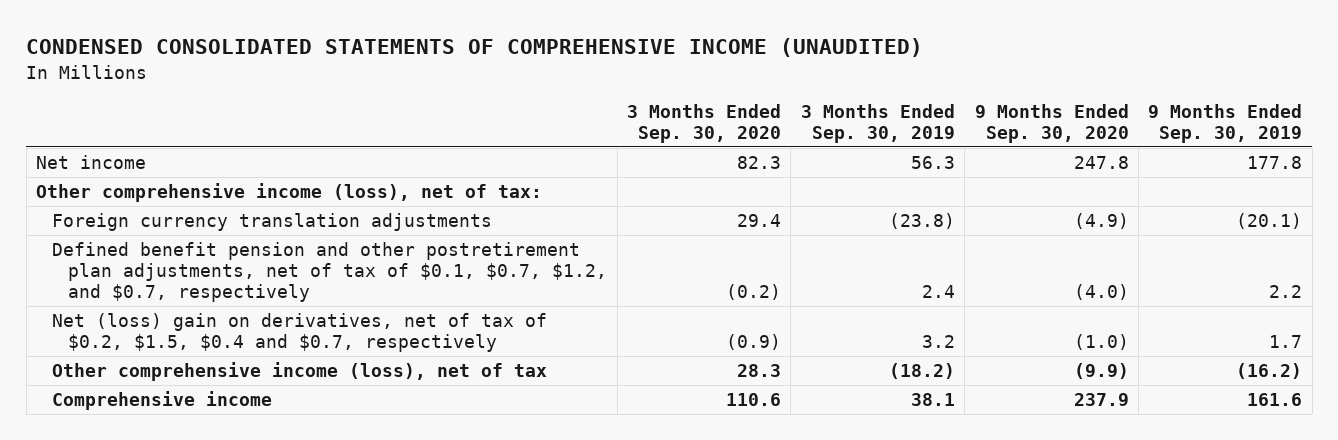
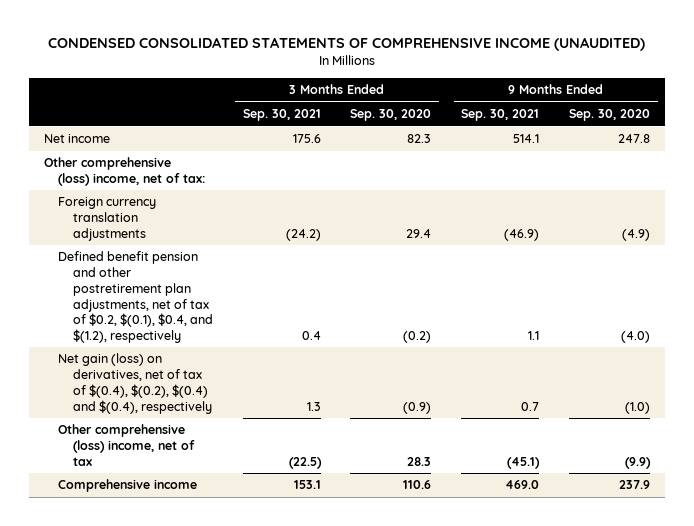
[800,103,955,143] 3 Months Ended Sep. 30, 2019 -> none
[1148,103,1303,143] 9 Months Ended Sep. 30, 2019 -> none
none -> [242,109,321,122] Sep. 30, 2021
none -> [461,109,540,122] Sep. 30, 2021
[36,183,543,203] Other comprehensive income (loss), net of tax: -> [43,157,206,187] Other comprehensive (loss) income, net of tax:
[52,242,608,303] Defined benefit pension and other postretirement plan adjustments, net of tax of $0.1, $0.7, $1.2, and $0.7, respectively -> [58,251,213,344] Defined benefit pension and other postretirement plan adjustments, net of tax of $0.2, $(0.1), $0.4, and $(1.2), respectively
[52,313,548,353] Net (loss) gain on derivatives, net of tax of $0.2, $1.5, $0.4 and $0.7, respectively -> [58,353,212,414] Net gain (loss) on derivatives, net of tax of $(0.4), $(0.2), $(0.4) and $(0.4), respectively
[52,362,548,382] Other comprehensive income (loss), net of tax -> [58,424,195,466] Other comprehensive (loss) income, net of tax

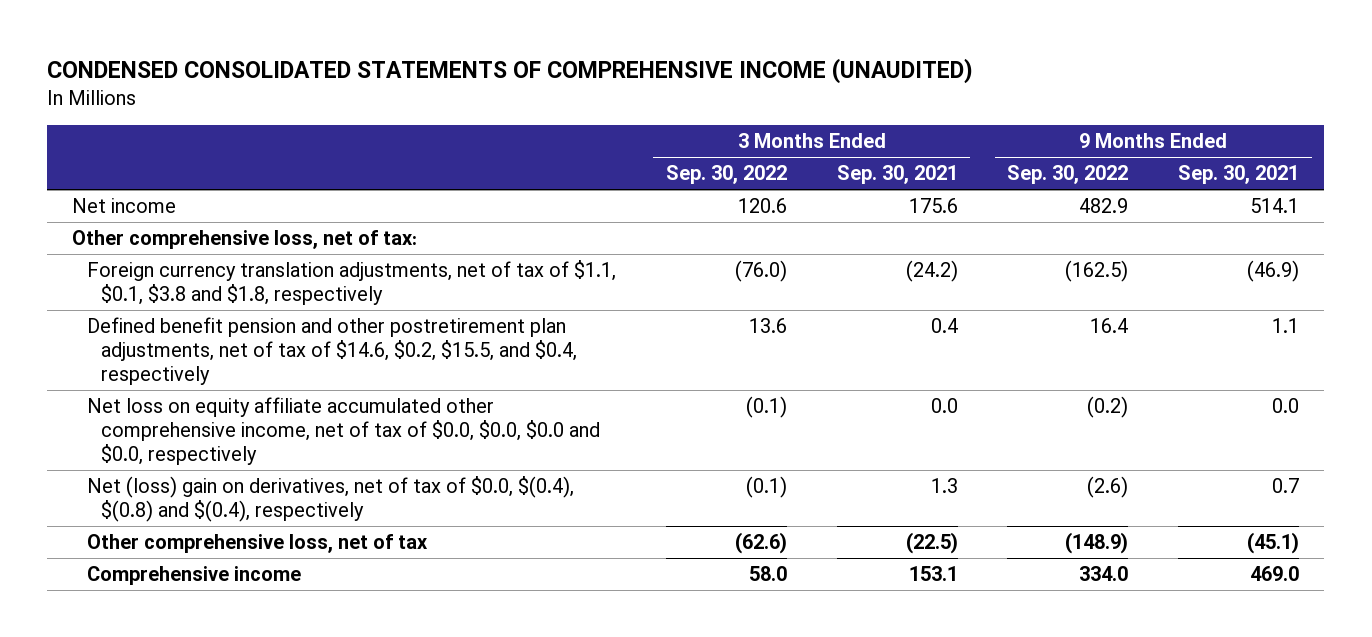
[350,109,432,122] Sep. 30, 2020 -> none
[569,109,651,122] Sep. 30, 2020 -> none
none -> [665,165,787,185] Sep. 30, 2022
none -> [1007,165,1129,185] Sep. 30, 2022
[43,157,206,187] Other comprehensive (loss) income, net of tax: -> [72,230,418,250] Other comprehensive loss, net of tax:
[58,197,157,241] Foreign currency translation adjustments -> [86,260,616,305] Foreign currency translation adjustments, net of tax of $1.1, $0.1, $3.8 and $1.8, respectively
[58,251,213,344] Defined benefit pension and other postretirement plan adjustments, net of tax of $0.2, $(0.1), $0.4, and $(1.2), respectively -> [86,317,578,385] Defined benefit pension and other postretirement plan adjustments, net of tax of $14.6, $0.2, $15.5, and $0.4, respectively
none -> [86,397,601,465] Net loss on equity affiliate accumulated other comprehensive income, net of tax of $0.0, $0.0, $0.0 and $0.0, respectively
[58,353,212,414] Net gain (loss) on derivatives, net of tax of $(0.4), $(0.2), $(0.4) and $(0.4), respectively -> [86,476,574,522] Net (loss) gain on derivatives, net of tax of $0.0, $(0.4), $(0.8) and $(0.4), respectively
[58,424,195,466] Other comprehensive (loss) income, net of tax -> [86,534,428,554] Other comprehensive loss, net of tax

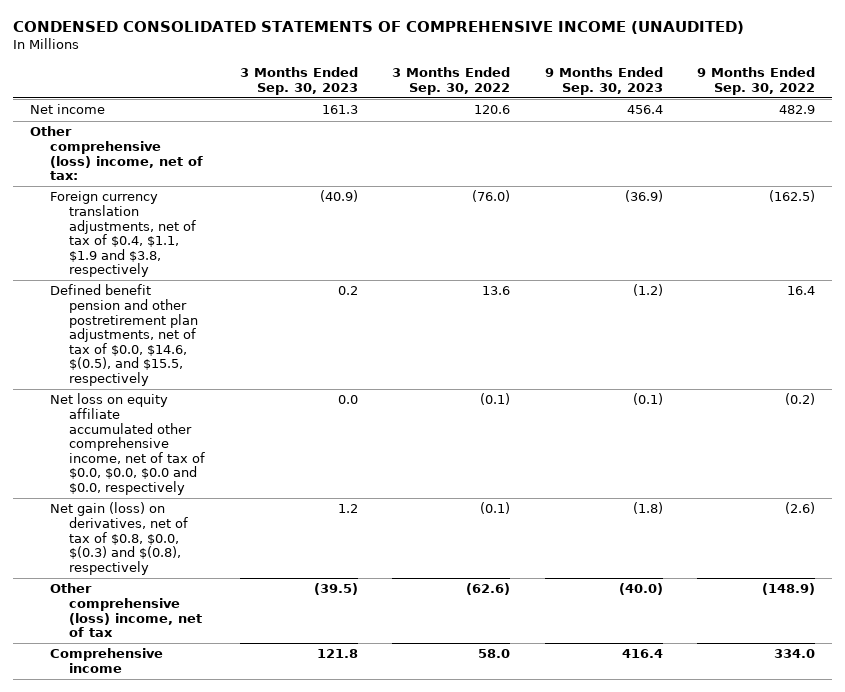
[836,165,958,185] Sep. 30, 2021 -> none
[1178,165,1300,185] Sep. 30, 2021 -> none
none -> [239,67,358,95] 3 Months Ended Sep. 30, 2023
none -> [544,67,663,95] 9 Months Ended Sep. 30, 2023
[72,230,418,250] Other comprehensive loss, net of tax: -> [30,126,203,181] Other comprehensive (loss) income, net of tax:
[86,260,616,305] Foreign currency translation adjustments, net of tax of $1.1, $0.1, $3.8 and $1.8, respectively -> [49,191,197,278] Foreign currency translation adjustments, net of tax of $0.4, $1.1, $1.9 and $3.8, respectively
[86,317,578,385] Defined benefit pension and other postretirement plan adjustments, net of tax of $14.6, $0.2, $15.5, and $0.4, respectively -> [49,284,199,386] Defined benefit pension and other postretirement plan adjustments, net of tax of $0.0, $14.6, $(0.5), and $15.5, respectively
[86,476,574,522] Net (loss) gain on derivatives, net of tax of $0.0, $(0.4), $(0.8) and $(0.4), respectively -> [49,502,189,575] Net gain (loss) on derivatives, net of tax of $0.8, $0.0, $(0.3) and $(0.8), respectively
[86,534,428,554] Other comprehensive loss, net of tax -> [49,583,203,638] Other comprehensive (loss) income, net of tax

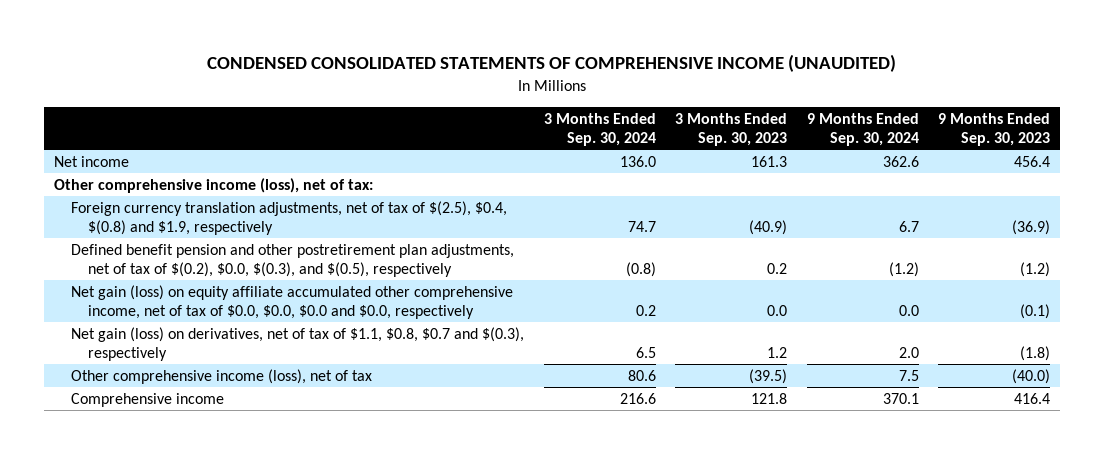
[392,67,511,95] 3 Months Ended Sep. 30, 2022 -> none
[697,67,816,95] 9 Months Ended Sep. 30, 2022 -> none
none -> [543,112,656,146] 3 Months Ended Sep. 30, 2024
none -> [806,112,919,146] 9 Months Ended Sep. 30, 2024
[30,126,203,181] Other comprehensive (loss) income, net of tax: -> [54,177,374,193] Other comprehensive income (loss), net of tax:
[49,191,197,278] Foreign currency translation adjustments, net of tax of $0.4, $1.1, $1.9 and $3.8, respectively -> [70,200,507,236] Foreign currency translation adjustments, net of tax of $(2.5), $0.4, $(0.8) and $1.9, respectively
[49,284,199,386] Defined benefit pension and other postretirement plan adjustments, net of tax of $0.0, $14.6, $(0.5), and $15.5, respectively -> [70,243,514,278] Defined benefit pension and other postretirement plan adjustments, net of tax of $(0.2), $0.0, $(0.3), and $(0.5), respectively
[49,393,206,495] Net loss on equity affiliate accumulated other comprehensive income, net of tax of $0.0, $0.0, $0.0 and $0.0, respectively -> [70,284,513,320] Net gain (loss) on equity affiliate accumulated other comprehensive income, net of tax of $0.0, $0.0, $0.0 and $0.0, respectively
[49,502,189,575] Net gain (loss) on derivatives, net of tax of $0.8, $0.0, $(0.3) and $(0.8), respectively -> [70,326,524,362] Net gain (loss) on derivatives, net of tax of $1.1, $0.8, $0.7 and $(0.3), respectively
[49,583,203,638] Other comprehensive (loss) income, net of tax -> [70,368,372,384] Other comprehensive income (loss), net of tax

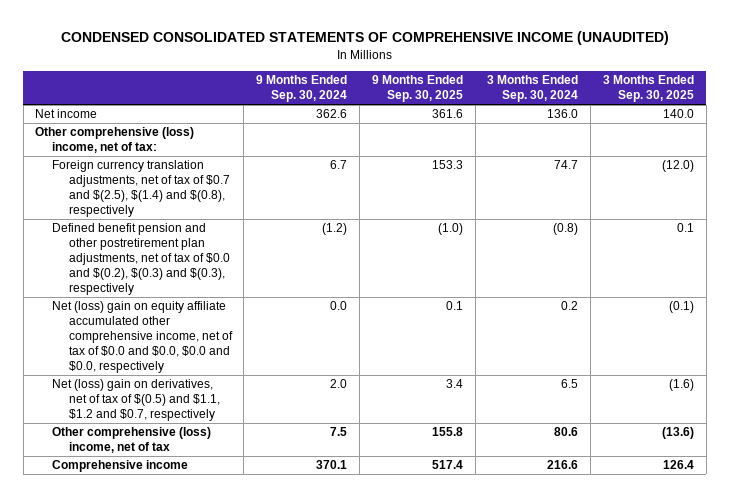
[675,112,788,146] 3 Months Ended Sep. 30, 2023 -> none
[938,112,1051,146] 9 Months Ended Sep. 30, 2023 -> none
none -> [371,75,463,103] 9 Months Ended Sep. 30, 2025
none -> [602,75,694,103] 3 Months Ended Sep. 30, 2025
[54,177,374,193] Other comprehensive income (loss), net of tax: -> [35,127,195,154] Other comprehensive (loss) income, net of tax:
[70,200,507,236] Foreign currency translation adjustments, net of tax of $(2.5), $0.4, $(0.8) and $1.9, respectively -> [51,160,230,218] Foreign currency translation adjustments, net of tax of $0.7 and $(2.5), $(1.4) and $(0.8), respectively
[70,243,514,278] Defined benefit pension and other postretirement plan adjustments, net of tax of $(0.2), $0.0, $(0.3), and $(0.5), respectively -> [51,223,230,296] Defined benefit pension and other postretirement plan adjustments, net of tax of $0.0 and $(0.2), $(0.3) and $(0.3), respectively
[70,284,513,320] Net gain (loss) on equity affiliate accumulated other comprehensive income, net of tax of $0.0, $0.0, $0.0 and $0.0, respectively -> [51,301,233,374] Net (loss) gain on equity affiliate accumulated other comprehensive income, net of tax of $0.0 and $0.0, $0.0 and $0.0, respectively
[70,326,524,362] Net gain (loss) on derivatives, net of tax of $1.1, $0.8, $0.7 and $(0.3), respectively -> [51,379,220,422] Net (loss) gain on derivatives, net of tax of $(0.5) and $1.1, $1.2 and $0.7, respectively
[70,368,372,384] Other comprehensive income (loss), net of tax -> [51,427,211,454] Other comprehensive (loss) income, net of tax

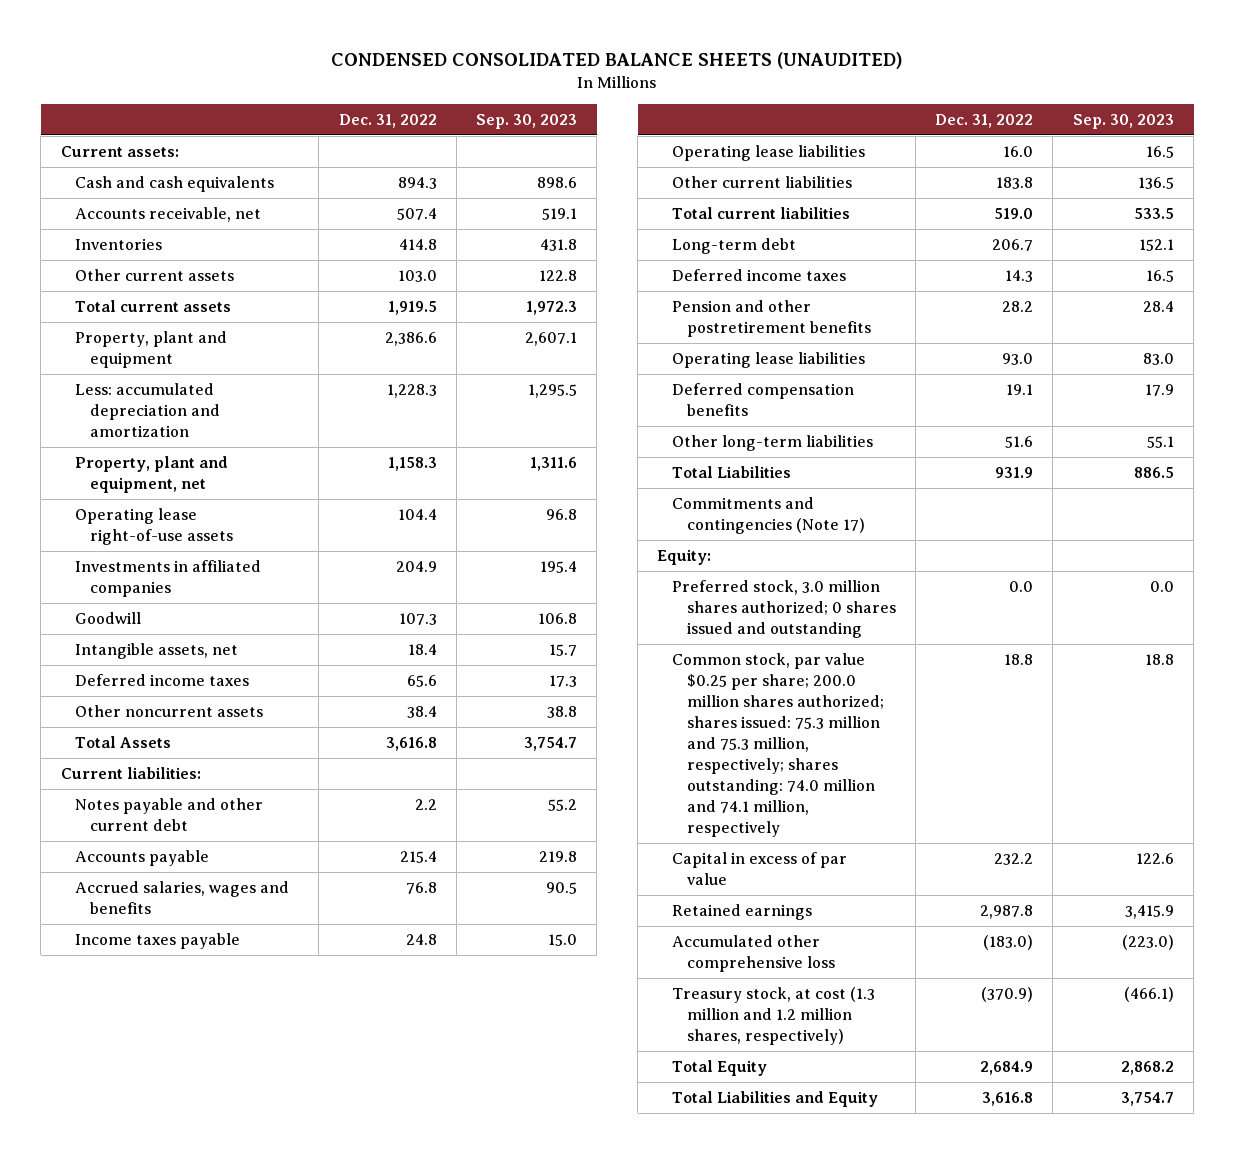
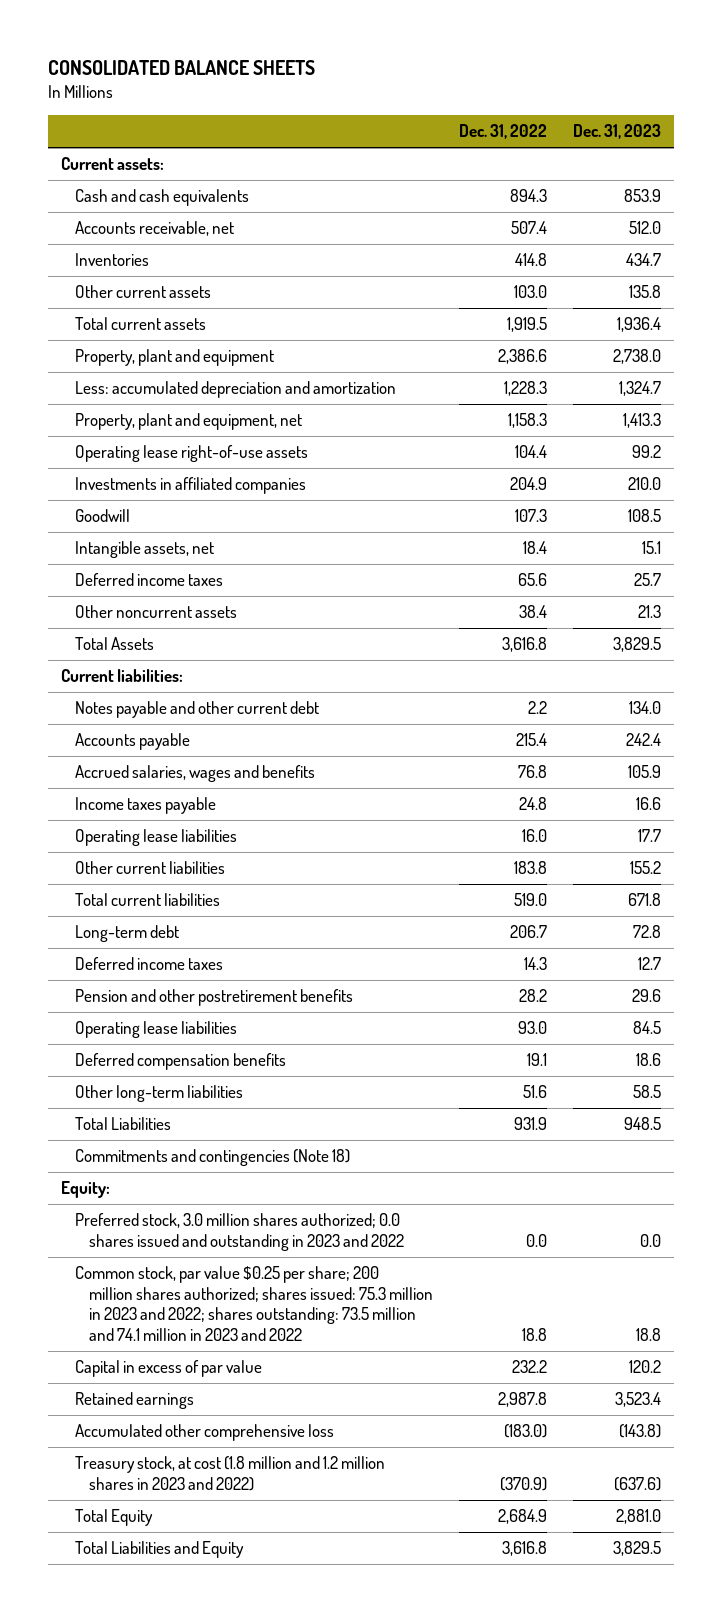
[331,52,904,70] CONDENSED CONSOLIDATED BALANCE SHEETS (UNAUDITED) -> [48,59,316,75] CONSOLIDATED BALANCE SHEETS
[476,114,578,130] Sep. 30, 2023 -> none
none -> [572,124,661,140] Dec. 31, 2023
[671,496,865,534] Commitments and contingencies (Note 17) -> [74,1149,350,1167] Commitments and contingencies (Note 18)
[671,579,896,638] Preferred stock, 3.0 million shares authorized; 0 shares issued and outstanding -> [74,1213,404,1251] Preferred stock, 3.0 million shares authorized; 0.0 shares issued and outstanding in 2023 and 2022
[671,652,884,838] Common stock, par value $0.25 per share; 200.0 million shares authorized; shares issued: 75.3 million and 75.3 million, respectively; shares outstanding: 74.0 million and 74.1 million, respectively -> [74,1266,433,1341] Common stock, par value $0.25 per share; 200 million shares authorized; shares issued: 75.3 million in 2023 and 2022; shares outstanding: 73.5 million and 74.1 million in 2023 and 2022
[671,986,875,1045] Treasury stock, at cost (1.3 million and 1.2 million shares, respectively) -> [74,1456,385,1491] Treasury stock, at cost (1.8 million and 1.2 million shares in 2023 and 2022)

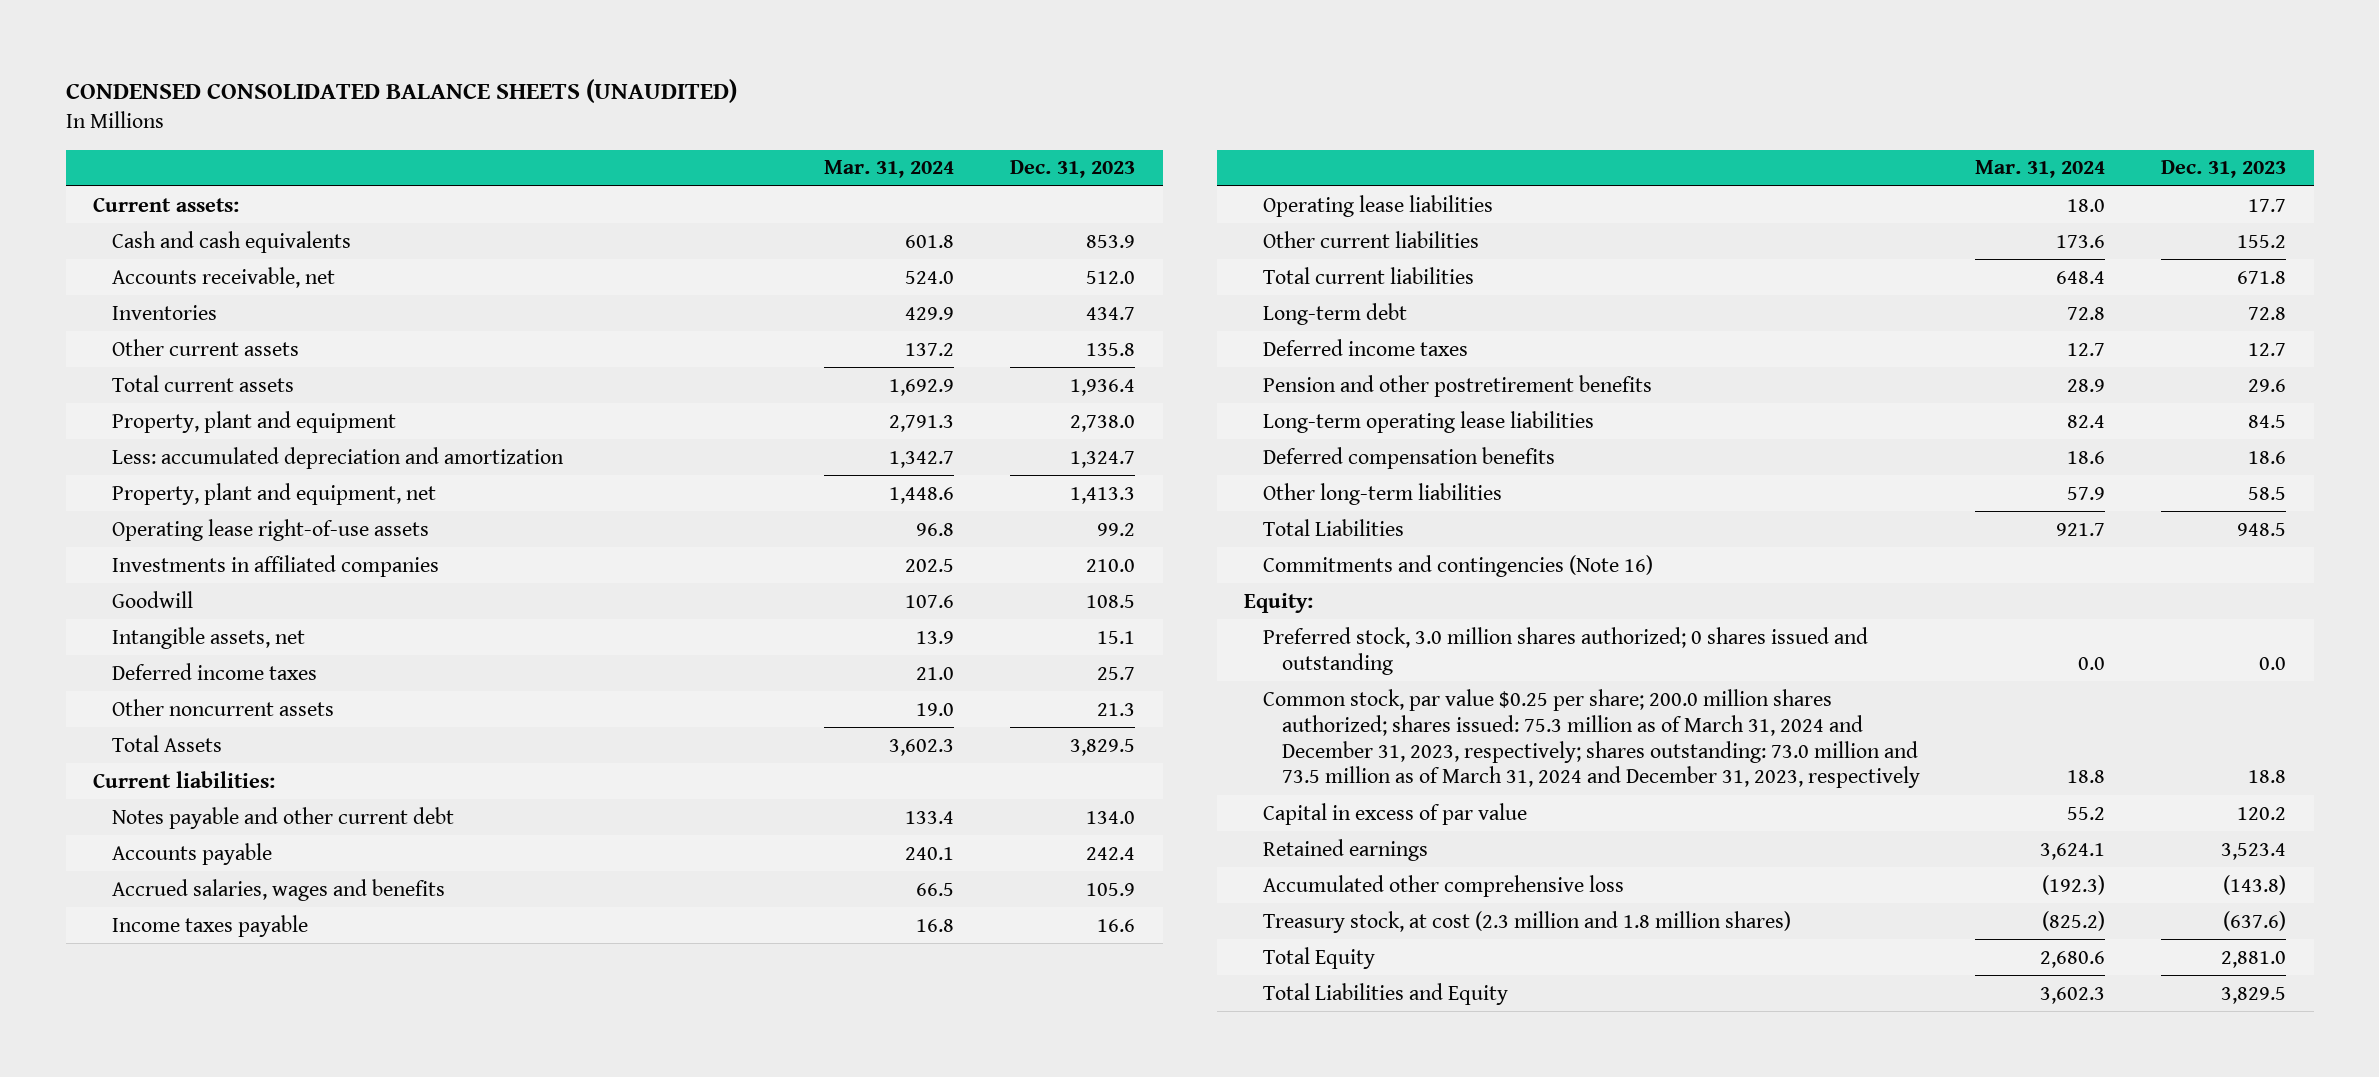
[48,59,316,75] CONSOLIDATED BALANCE SHEETS -> [65,79,737,104] CONDENSED CONSOLIDATED BALANCE SHEETS (UNAUDITED)
[458,124,547,140] Dec. 31, 2022 -> none
none -> [824,160,955,179] Mar. 31, 2024
[74,1021,237,1039] Operating lease liabilities -> [1263,410,1595,433] Long-term operating lease liabilities
[74,1149,350,1167] Commitments and contingencies (Note 18) -> [1263,554,1654,577] Commitments and contingencies (Note 16)
[74,1213,404,1251] Preferred stock, 3.0 million shares authorized; 0.0 shares issued and outstanding in 2023 and 2022 -> [1263,626,1869,675] Preferred stock, 3.0 million shares authorized; 0 shares issued and outstanding
[74,1266,433,1341] Common stock, par value $0.25 per share; 200 million shares authorized; shares issued: 75.3 million in 2023 and 2022; shares outstanding: 73.5 million and 74.1 million in 2023 and 2022 -> [1263,688,1920,789] Common stock, par value $0.25 per share; 200.0 million shares authorized; shares issued: 75.3 million as of March 31, 2024 and December 31, 2023, respectively; shares outstanding: 73.0 million and 73.5 million as of March 31, 2024 and December 31, 2023, respectively
[74,1456,385,1491] Treasury stock, at cost (1.8 million and 1.2 million shares in 2023 and 2022) -> [1263,910,1792,933] Treasury stock, at cost (2.3 million and 1.8 million shares)

